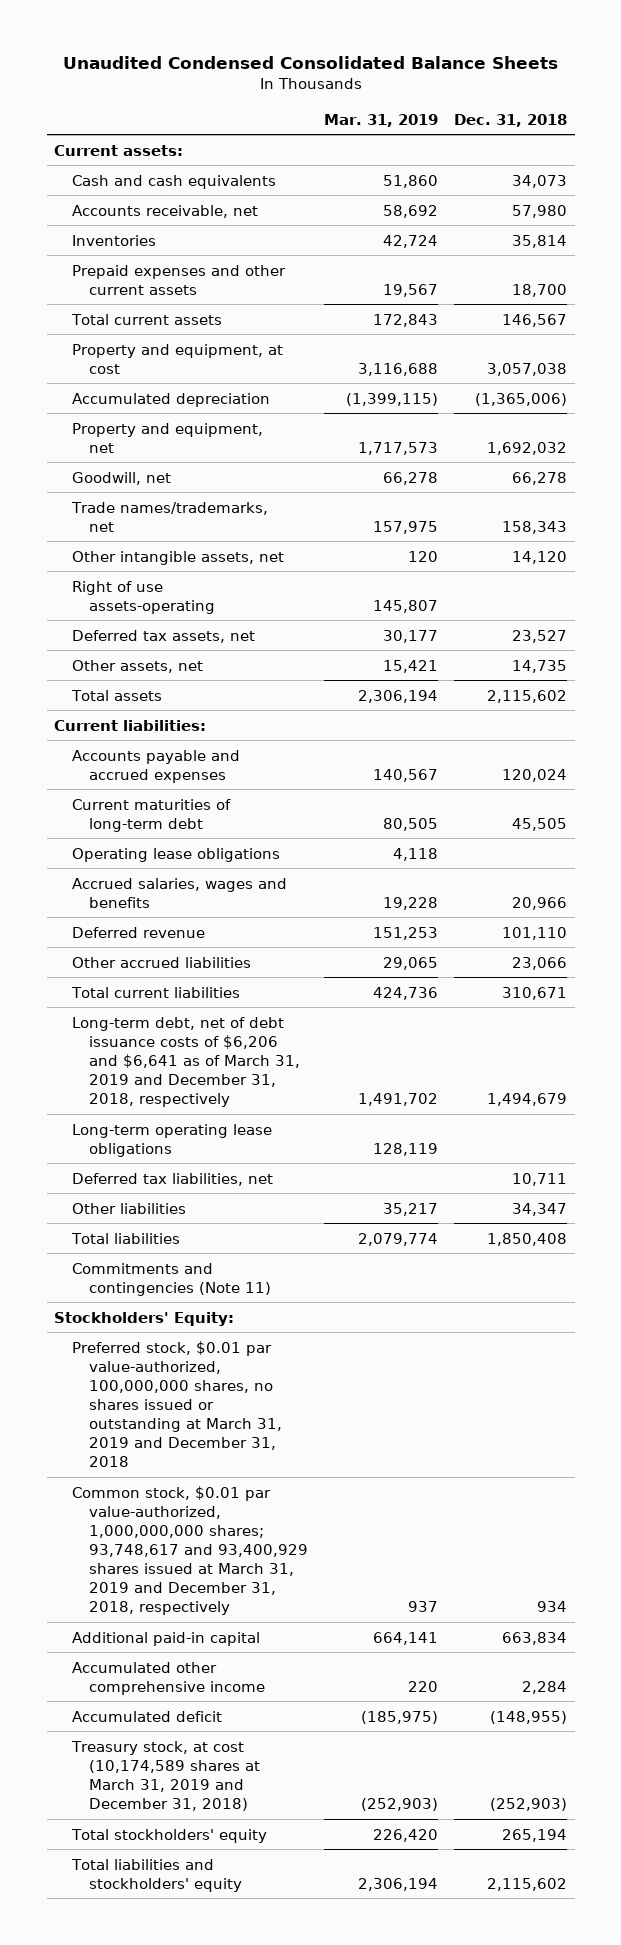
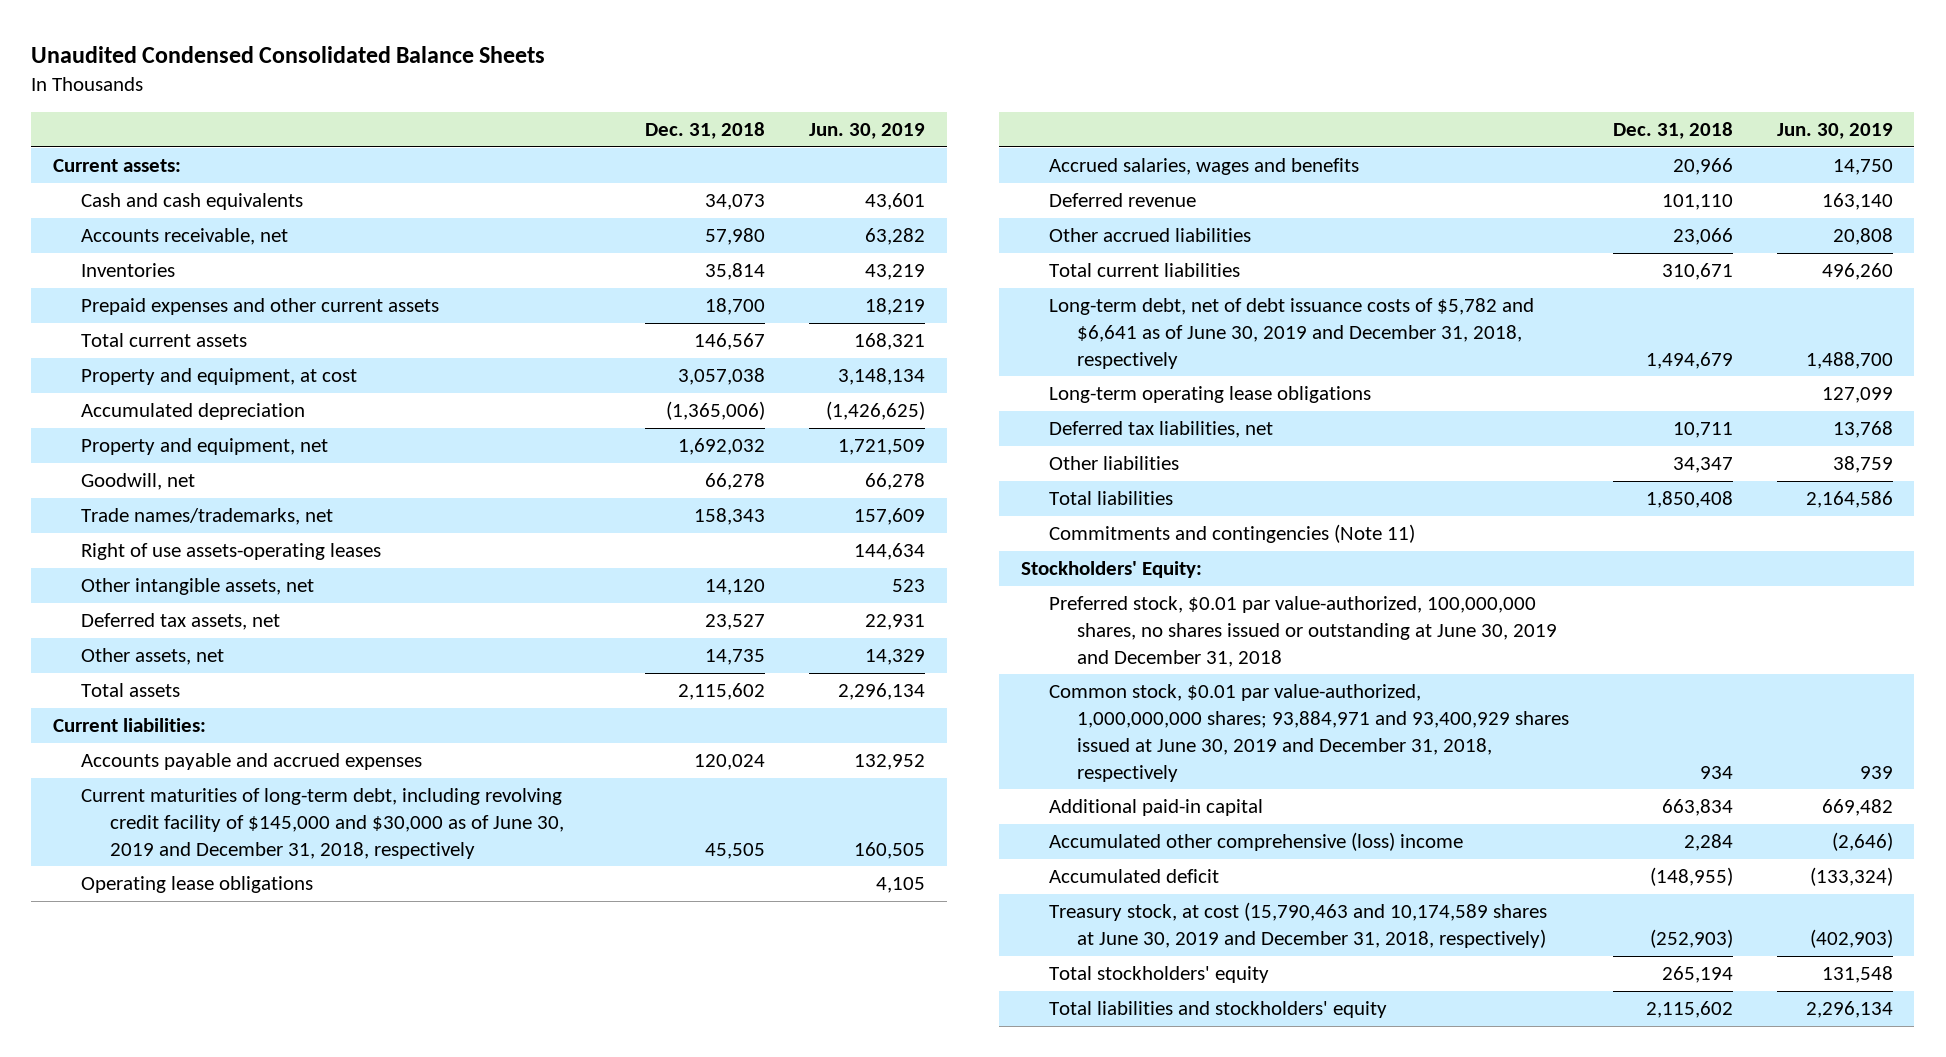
[323,113,438,127] Mar. 31, 2019 -> none
none -> [809,123,926,140] Jun. 30, 2019
none -> [81,543,382,561] Right of use assets-operating leases
[71,580,216,614] Right of use assets-operating -> none
[71,798,231,832] Current maturities of long-term debt -> [81,788,564,859] Current maturities of long-term debt, including revolving credit facility of $145,000 and $30,000 as of June 30, 2019 and December 31, 2018, respectively
[71,1016,301,1108] Long-term debt, net of debt issuance costs of $6,206 and $6,641 as of March 31, 2019 and December 31, 2018, respectively -> [1049,298,1535,369] Long-term debt, net of debt issuance costs of $5,782 and $6,641 as of June 30, 2019 and December 31, 2018, respectively
[71,1340,283,1468] Preferred stock, $0.01 par value-authorized, 100,000,000 shares, no shares issued or outstanding at March 31, 2019 and December 31, 2018 -> [1049,596,1558,667] Preferred stock, $0.01 par value-authorized, 100,000,000 shares, no shares issued or outstanding at June 30, 2019 and December 31, 2018
[71,1485,309,1616] Common stock, $0.01 par value-authorized, 1,000,000,000 shares; 93,748,617 and 93,400,929 shares issued at March 31, 2019 and December 31, 2018, respectively -> [1049,684,1570,782] Common stock, $0.01 par value-authorized, 1,000,000,000 shares; 93,884,971 and 93,400,929 shares issued at June 30, 2019 and December 31, 2018, respectively
[71,1661,266,1695] Accumulated other comprehensive income -> [1049,832,1464,852] Accumulated other comprehensive (loss) income
[70,1740,261,1811] Treasury stock, at cost (10,174,589 shares at March 31, 2019 and December 31, 2018) -> [1049,902,1548,948] Treasury stock, at cost (15,790,463 and 10,174,589 shares at June 30, 2019 and December 31, 2018, respectively)

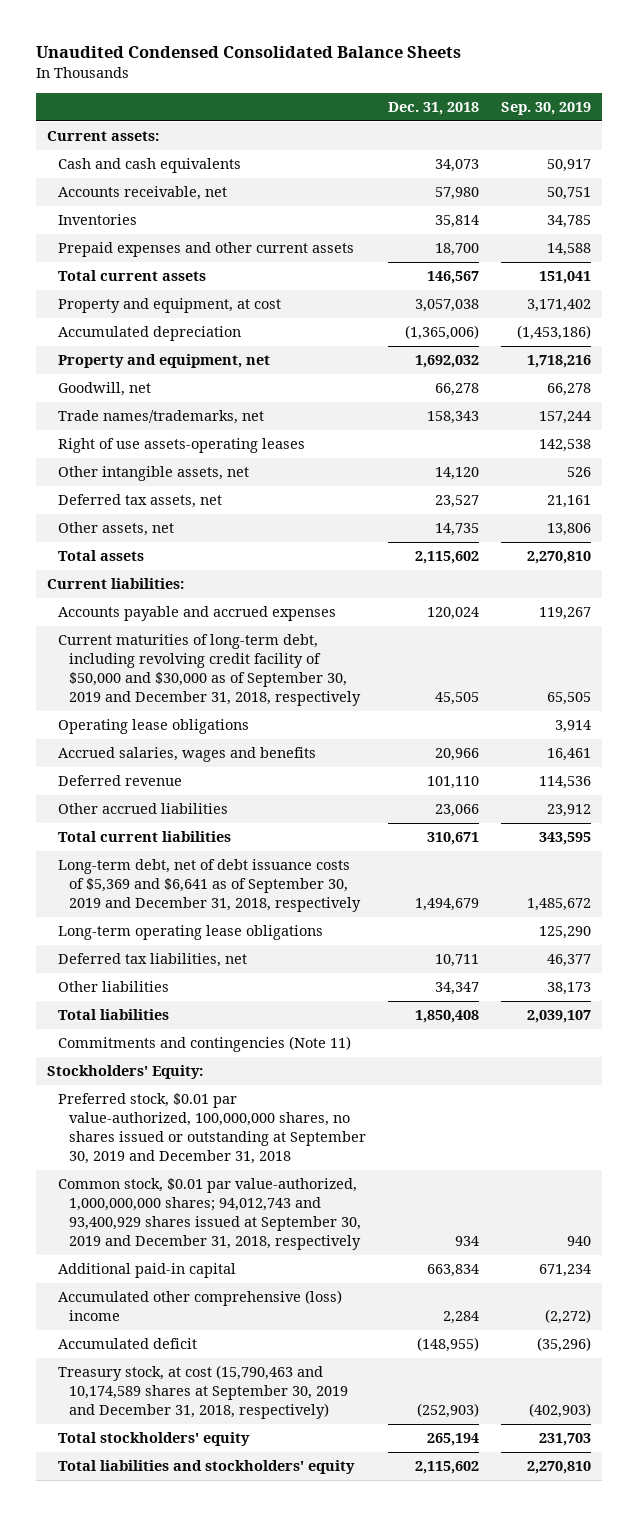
[809,123,926,140] Jun. 30, 2019 -> none
none -> [501,101,592,115] Sep. 30, 2019
[81,788,564,859] Current maturities of long-term debt, including revolving credit facility of $145,000 and $30,000 as of June 30, 2019 and December 31, 2018, respectively -> [58,634,362,706] Current maturities of long-term debt, including revolving credit facility of $50,000 and $30,000 as of September 30, 2019 and December 31, 2018, respectively
[1049,298,1535,369] Long-term debt, net of debt issuance costs of $5,782 and $6,641 as of June 30, 2019 and December 31, 2018, respectively -> [58,859,362,912] Long-term debt, net of debt issuance costs of $5,369 and $6,641 as of September 30, 2019 and December 31, 2018, respectively
[1049,596,1558,667] Preferred stock, $0.01 par value-authorized, 100,000,000 shares, no shares issued or outstanding at June 30, 2019 and December 31, 2018 -> [58,1093,367,1164] Preferred stock, $0.01 par value-authorized, 100,000,000 shares, no shares issued or outstanding at September 30, 2019 and December 31, 2018
[1049,684,1570,782] Common stock, $0.01 par value-authorized, 1,000,000,000 shares; 93,884,971 and 93,400,929 shares issued at June 30, 2019 and December 31, 2018, respectively -> [58,1178,362,1250] Common stock, $0.01 par value-authorized, 1,000,000,000 shares; 94,012,743 and 93,400,929 shares issued at September 30, 2019 and December 31, 2018, respectively
[1049,902,1548,948] Treasury stock, at cost (15,790,463 and 10,174,589 shares at June 30, 2019 and December 31, 2018, respectively) -> [58,1365,349,1419] Treasury stock, at cost (15,790,463 and 10,174,589 shares at September 30, 2019 and December 31, 2018, respectively)

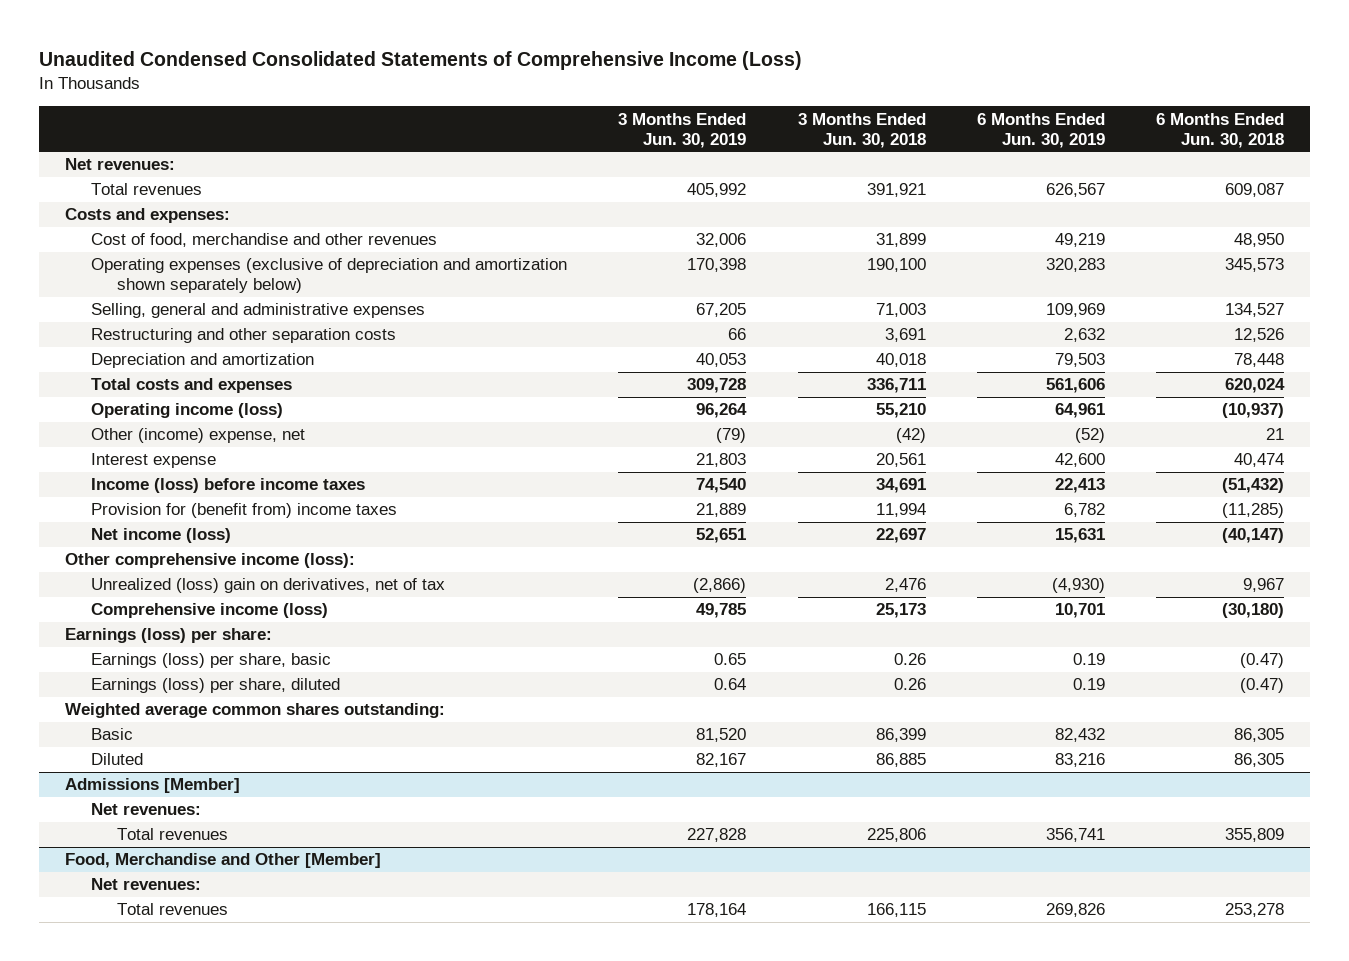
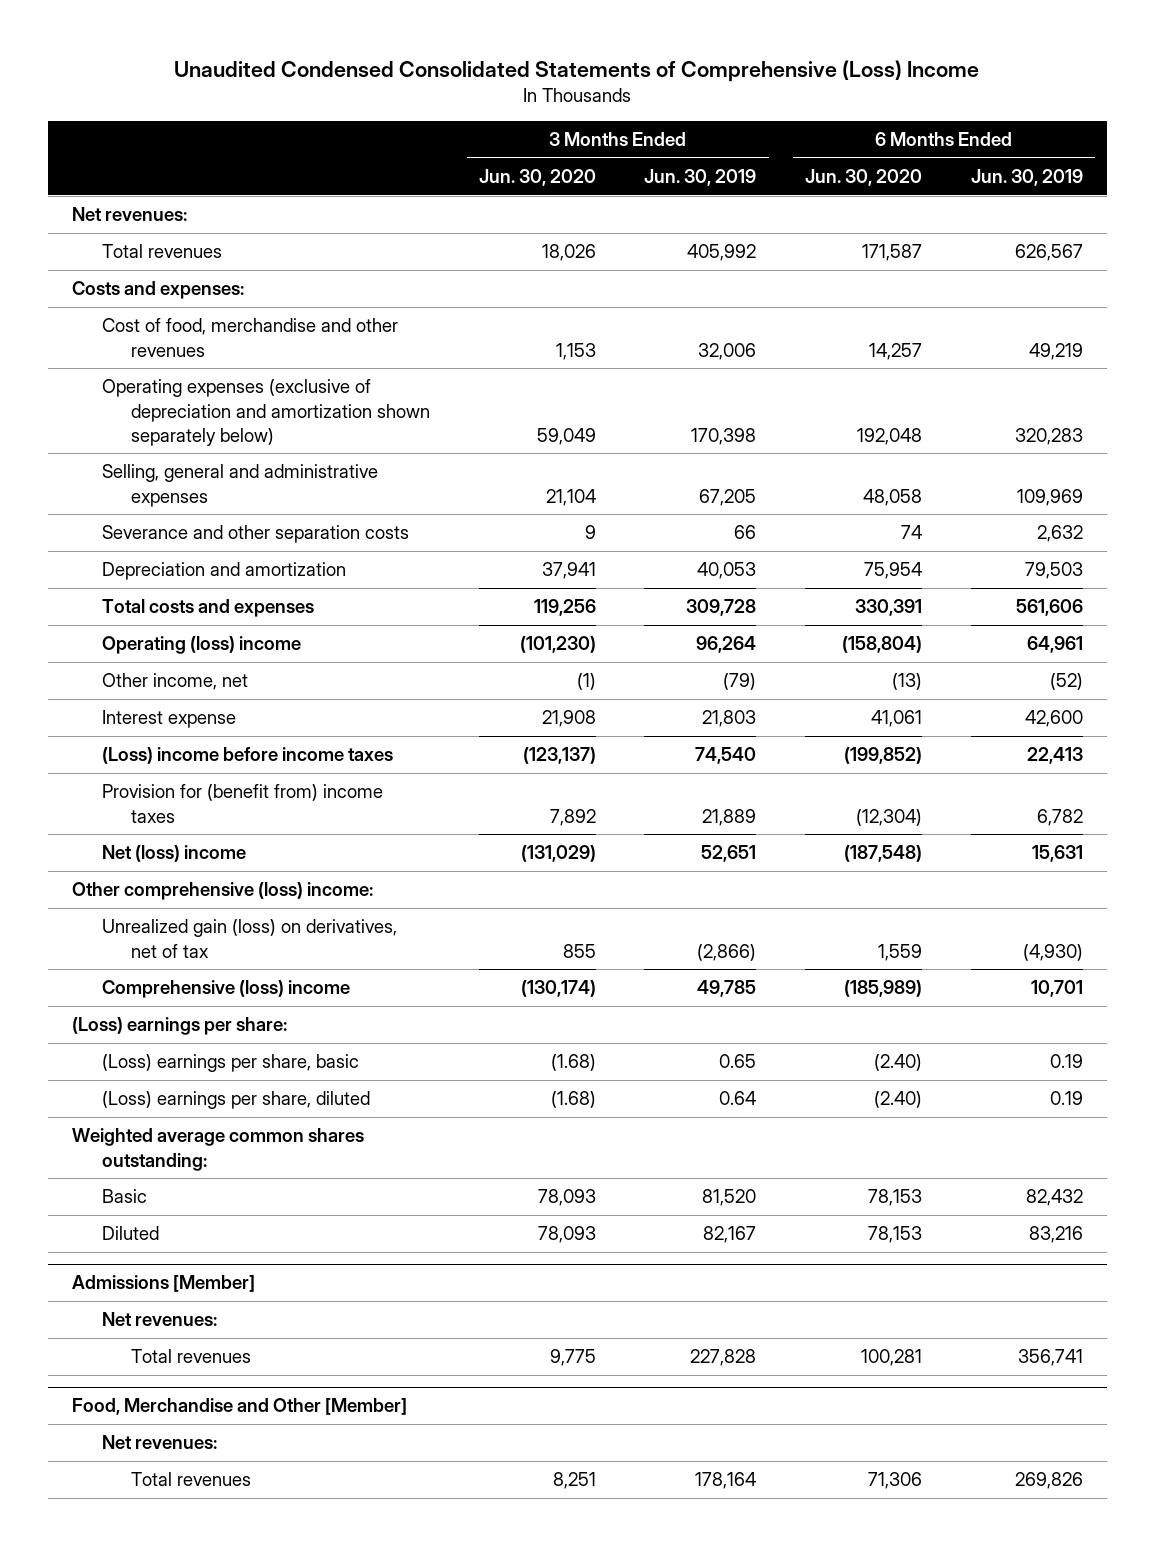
[39,50,803,70] Unaudited Condensed Consolidated Statements of Comprehensive Income (Loss) -> [174,60,980,83] Unaudited Condensed Consolidated Statements of Comprehensive (Loss) Income
[797,112,926,148] 3 Months Ended Jun. 30, 2018 -> none
[1156,112,1285,148] 6 Months Ended Jun. 30, 2018 -> none
none -> [478,169,596,187] Jun. 30, 2020
none -> [805,169,923,187] Jun. 30, 2020
[90,328,396,344] Restructuring and other separation costs -> [101,525,409,544] Severance and other separation costs
[90,403,283,419] Operating income (loss) -> [101,636,301,655] Operating (loss) income
[90,428,305,444] Other (income) expense, net -> [101,673,248,691] Other income, net
[90,478,365,494] Income (loss) before income taxes -> [101,747,393,765] (Loss) income before income taxes
[90,528,231,544] Net income (loss) -> [101,845,246,863] Net (loss) income
[65,553,356,569] Other comprehensive income (loss): -> [72,882,374,901] Other comprehensive (loss) income:
[90,578,445,594] Unrealized (loss) gain on derivatives, net of tax -> [101,919,397,958] Unrealized gain (loss) on derivatives, net of tax
[90,603,328,619] Comprehensive income (loss) -> [101,980,350,999] Comprehensive (loss) income
[65,628,273,644] Earnings (loss) per share: -> [72,1017,288,1036] (Loss) earnings per share:
[90,653,331,669] Earnings (loss) per share, basic -> [101,1054,359,1073] (Loss) earnings per share, basic
[90,678,340,694] Earnings (loss) per share, diluted -> [101,1091,370,1110] (Loss) earnings per share, diluted

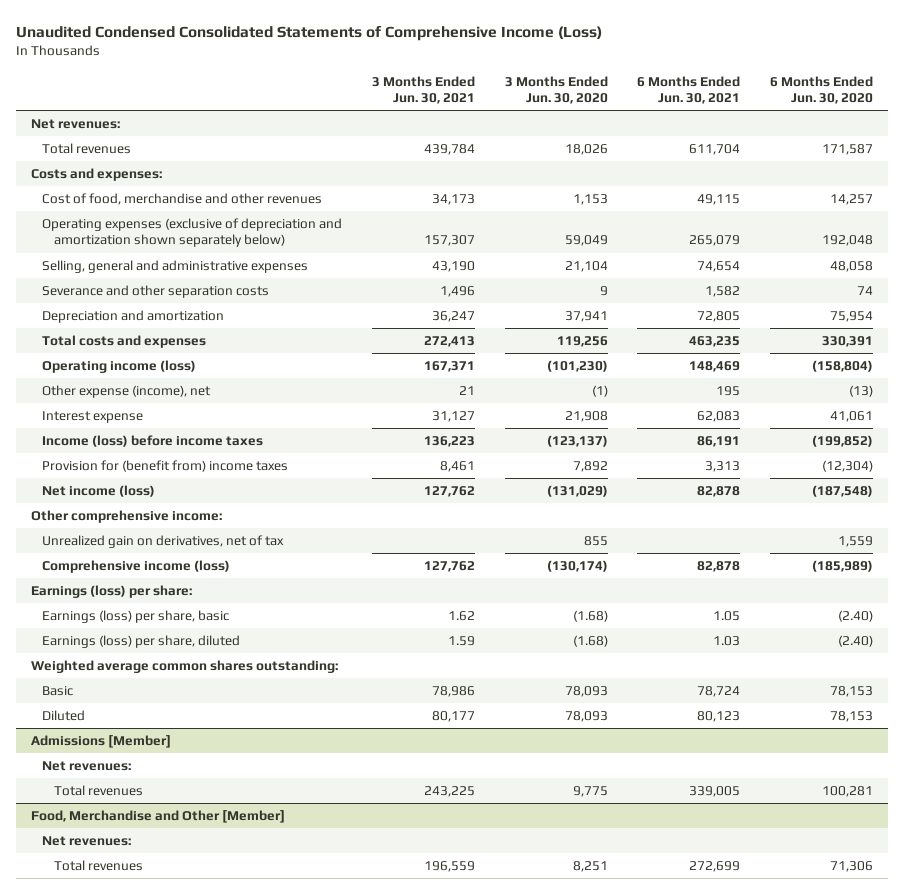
[174,60,980,83] Unaudited Condensed Consolidated Statements of Comprehensive (Loss) Income -> [15,25,602,41] Unaudited Condensed Consolidated Statements of Comprehensive Income (Loss)
[644,169,757,187] Jun. 30, 2019 -> none
[970,169,1083,187] Jun. 30, 2019 -> none
none -> [371,75,475,105] 3 Months Ended Jun. 30, 2021
none -> [637,75,741,105] 6 Months Ended Jun. 30, 2021
[101,636,301,655] Operating (loss) income -> [42,360,197,374] Operating income (loss)
[101,673,248,691] Other income, net -> [42,385,212,399] Other expense (income), net
[101,747,393,765] (Loss) income before income taxes -> [42,435,264,448] Income (loss) before income taxes
[101,845,246,863] Net (loss) income -> [42,485,156,498] Net income (loss)
[72,882,374,901] Other comprehensive (loss) income: -> [30,510,222,524] Other comprehensive income:
[101,919,397,958] Unrealized gain (loss) on derivatives, net of tax -> [42,535,285,549] Unrealized gain on derivatives, net of tax
[101,980,350,999] Comprehensive (loss) income -> [42,560,231,574] Comprehensive income (loss)
[72,1017,288,1036] (Loss) earnings per share: -> [30,585,192,599] Earnings (loss) per share:
[101,1054,359,1073] (Loss) earnings per share, basic -> [42,610,230,624] Earnings (loss) per share, basic
[101,1091,370,1110] (Loss) earnings per share, diluted -> [42,635,241,649] Earnings (loss) per share, diluted

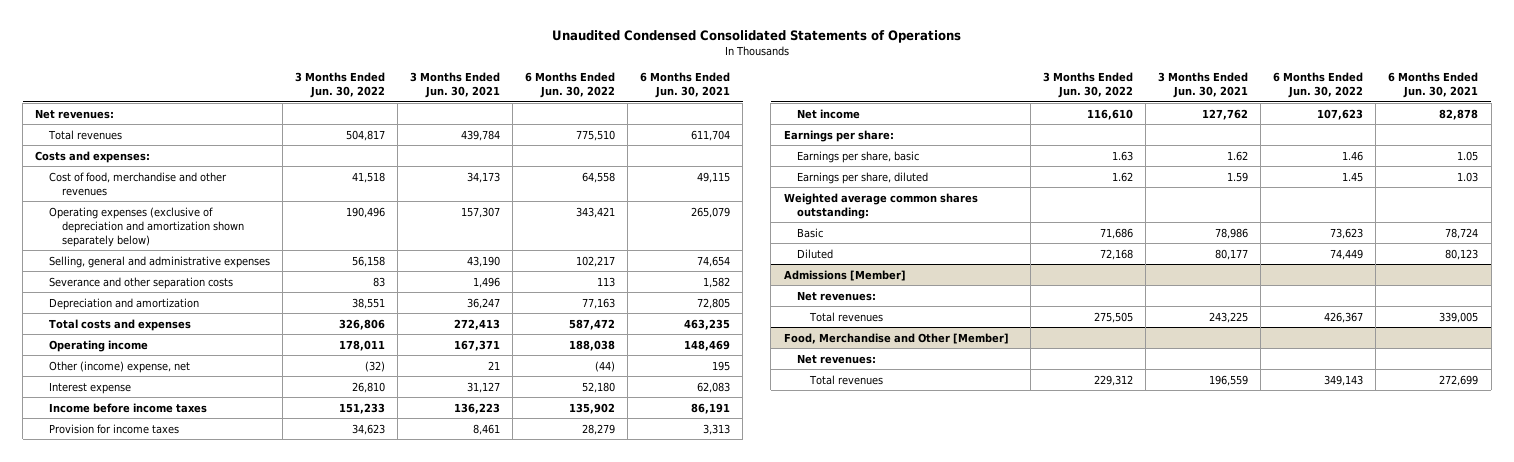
[15,25,602,41] Unaudited Condensed Consolidated Statements of Comprehensive Income (Loss) -> [551,30,961,44] Unaudited Condensed Consolidated Statements of Operations
[504,75,608,105] 3 Months Ended Jun. 30, 2020 -> none
[769,75,873,105] 6 Months Ended Jun. 30, 2020 -> none
none -> [294,72,385,99] 3 Months Ended Jun. 30, 2022
none -> [525,72,616,99] 6 Months Ended Jun. 30, 2022
[42,360,197,374] Operating income (loss) -> [48,339,148,352] Operating income
[42,385,212,399] Other expense (income), net -> [48,360,190,373] Other (income) expense, net
[30,510,222,524] Other comprehensive income: -> none
[42,535,285,549] Unrealized gain on derivatives, net of tax -> none
[42,560,231,574] Comprehensive income (loss) -> none
[42,435,264,448] Income (loss) before income taxes -> [48,402,207,413] Income before income taxes
[42,460,289,473] Provision for (benefit from) income taxes -> [48,423,179,434] Provision for income taxes
[42,485,156,498] Net income (loss) -> [796,108,860,119] Net income
[30,585,192,599] Earnings (loss) per share: -> [783,129,894,142] Earnings per share:
[42,610,230,624] Earnings (loss) per share, basic -> [796,150,919,163] Earnings per share, basic
[42,635,241,649] Earnings (loss) per share, diluted -> [796,171,928,184] Earnings per share, diluted

